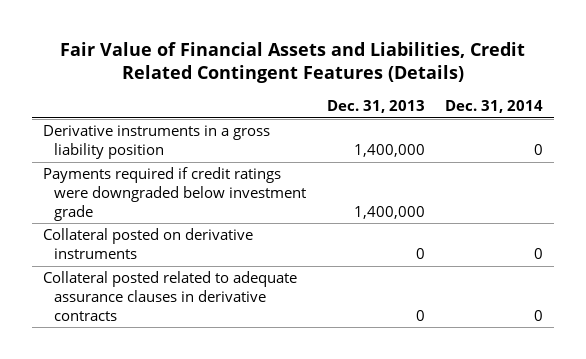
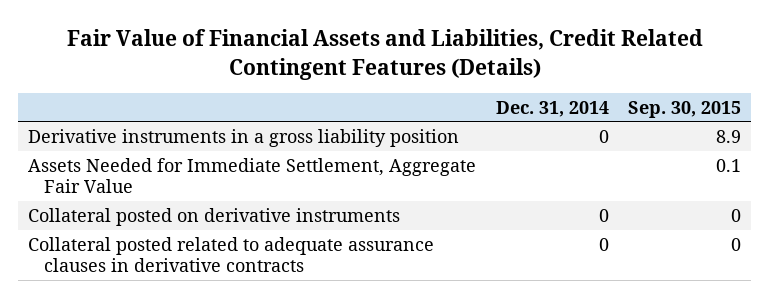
[326,100,425,114] Dec. 31, 2013 -> none
none -> [628,100,742,118] Sep. 30, 2015
[42,167,306,221] Payments required if credit ratings were downgraded below investment grade -> [28,157,477,194] Assets Needed for Immediate Settlement, Aggregate Fair Value

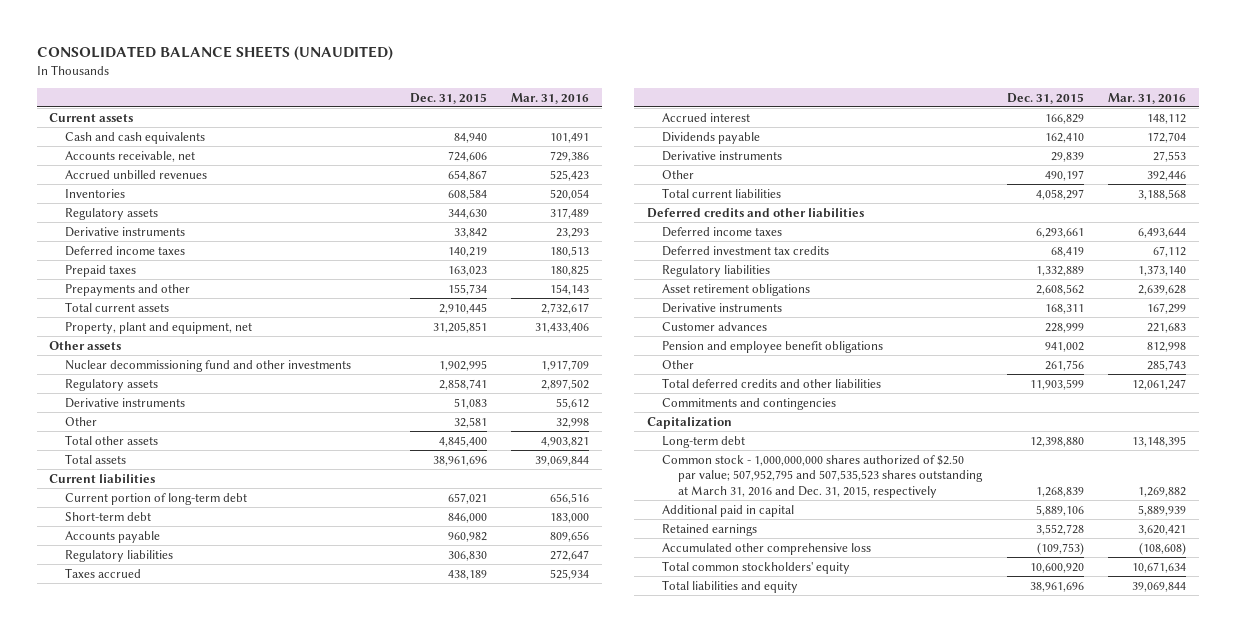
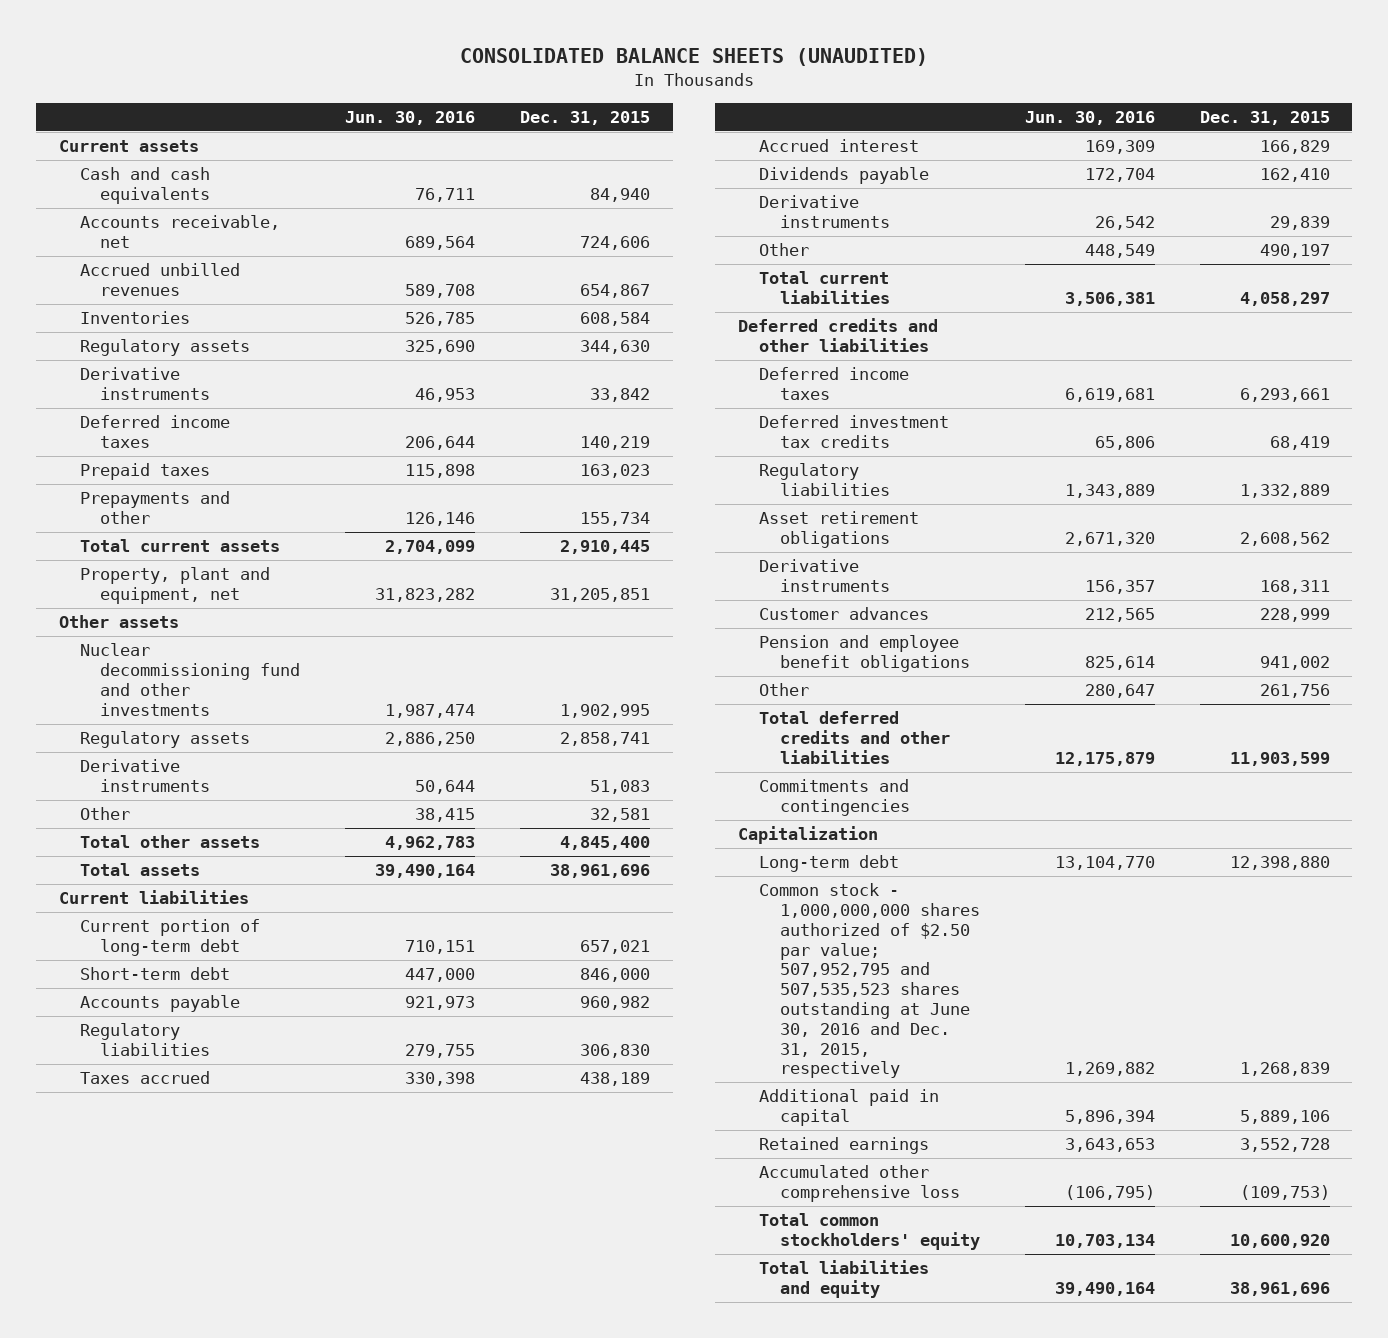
[511,92,590,104] Mar. 31, 2016 -> none
none -> [345,110,476,125] Jun. 30, 2016
[662,454,983,498] Common stock - 1,000,000,000 shares authorized of $2.50 par value; 507,952,795 and 507,535,523 shares outstanding at March 31, 2016 and Dec. 31, 2015, respectively -> [758,883,980,1079] Common stock - 1,000,000,000 shares authorized of $2.50 par value; 507,952,795 and 507,535,523 shares outstanding at June 30, 2016 and Dec. 31, 2015, respectively

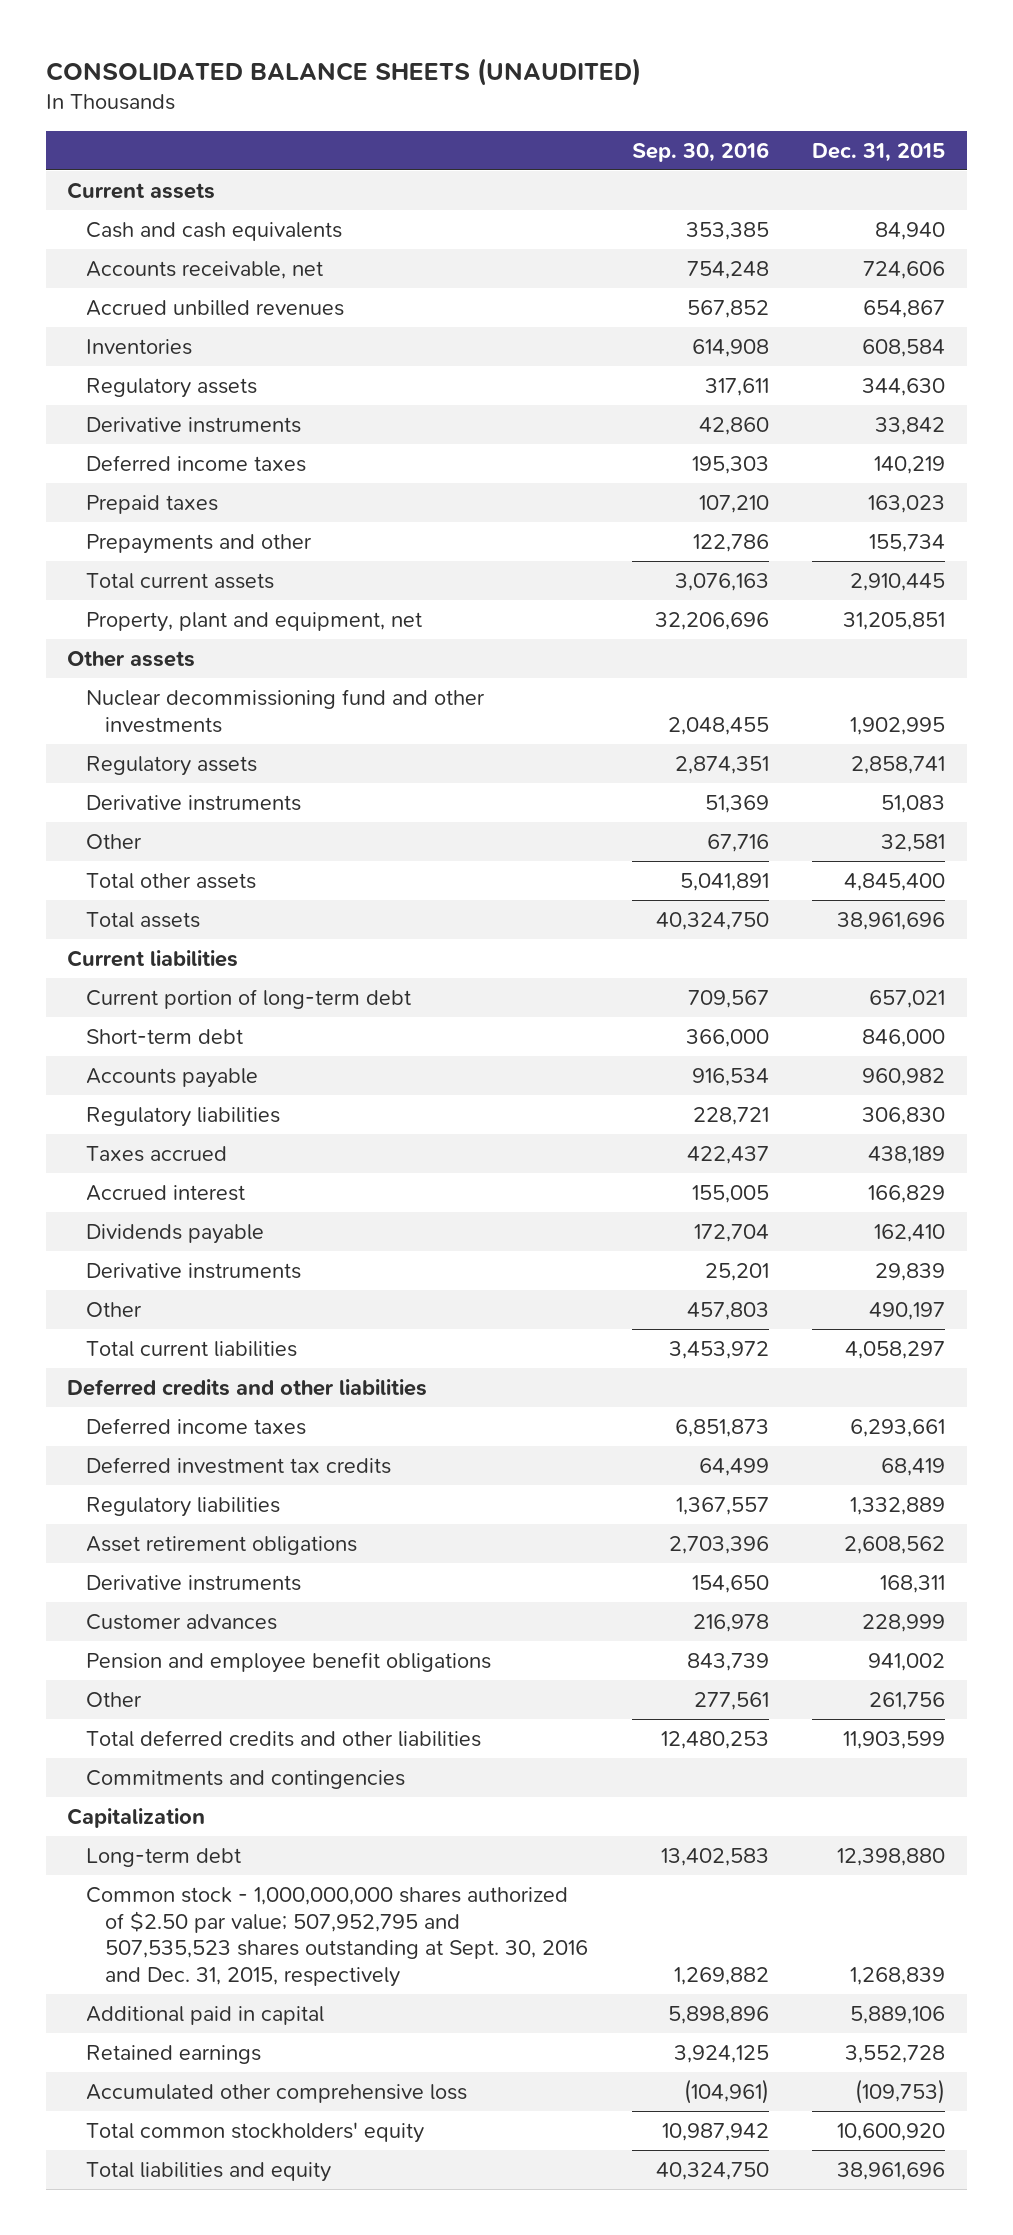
[345,110,476,125] Jun. 30, 2016 -> none
none -> [631,141,769,162] Sep. 30, 2016
[758,883,980,1079] Common stock - 1,000,000,000 shares authorized of $2.50 par value; 507,952,795 and 507,535,523 shares outstanding at June 30, 2016 and Dec. 31, 2015, respectively -> [86,1886,589,1988] Common stock - 1,000,000,000 shares authorized of $2.50 par value; 507,952,795 and 507,535,523 shares outstanding at Sept. 30, 2016 and Dec. 31, 2015, respectively

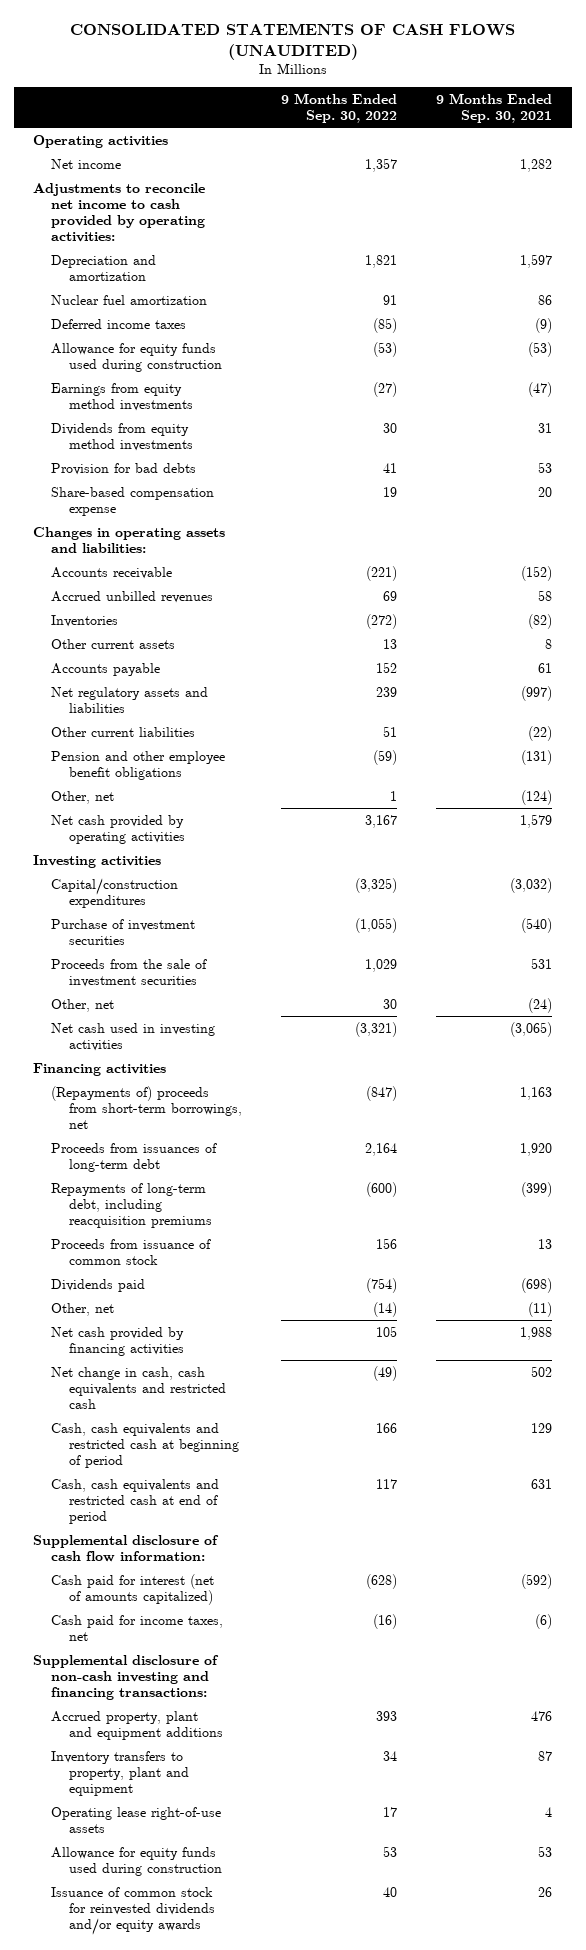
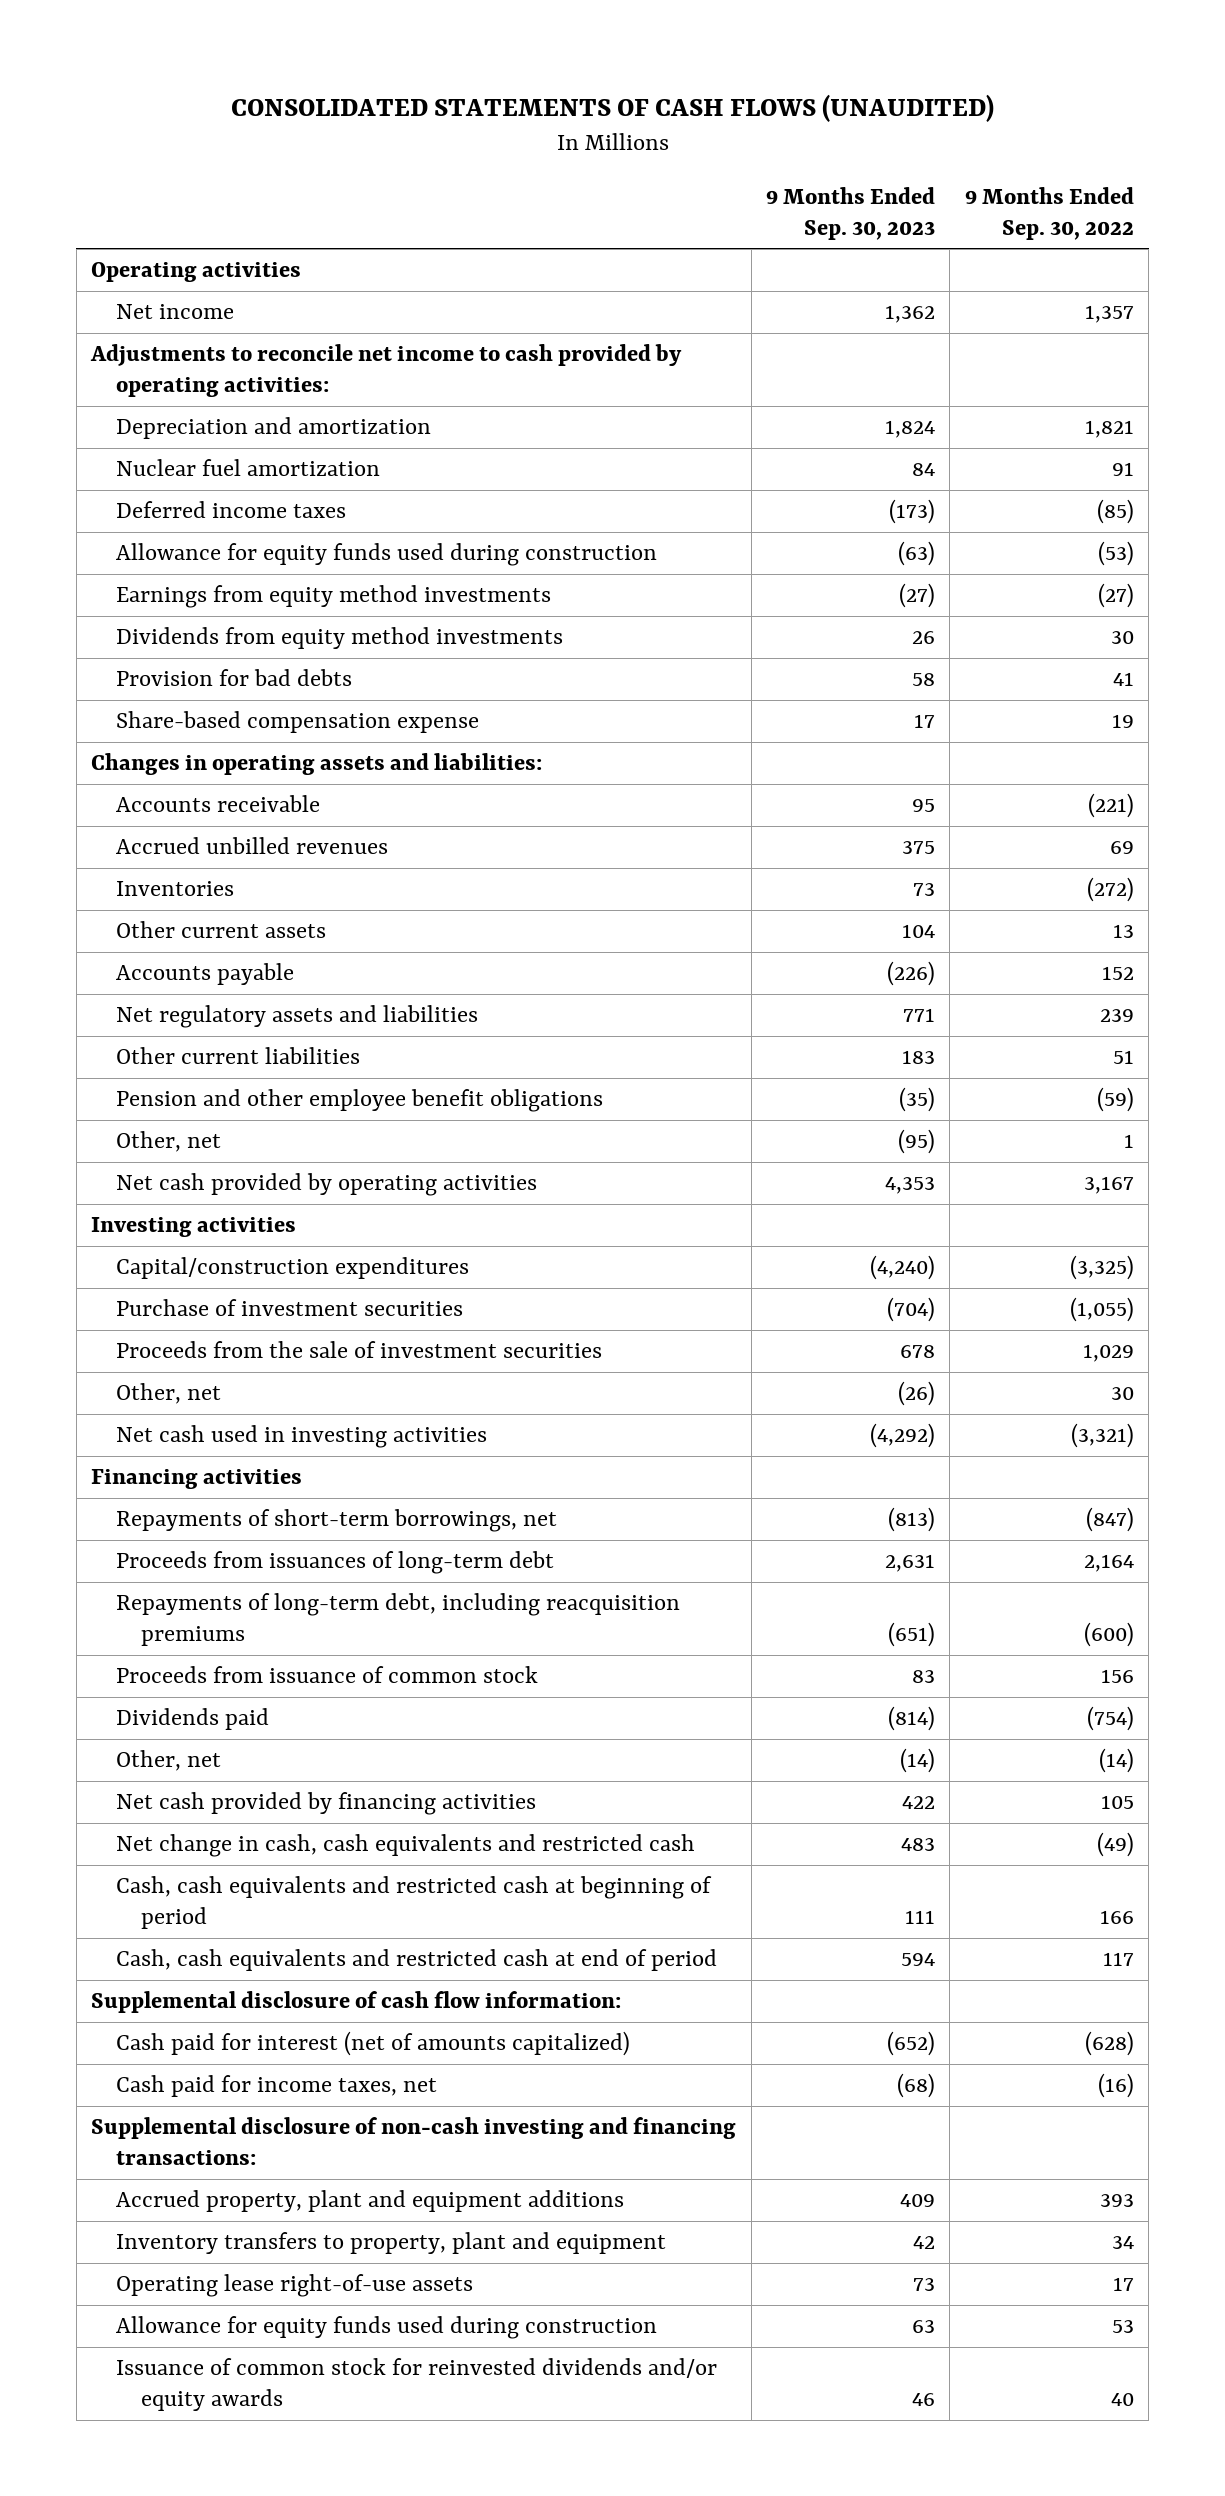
[436,93,553,124] 9 Months Ended Sep. 30, 2021 -> none
none -> [766,186,936,240] 9 Months Ended Sep. 30, 2023
[51,1085,243,1129] (Repayments of) proceeds from short-term borrowings, net -> [116,1509,558,1533] Repayments of short-term borrowings, net

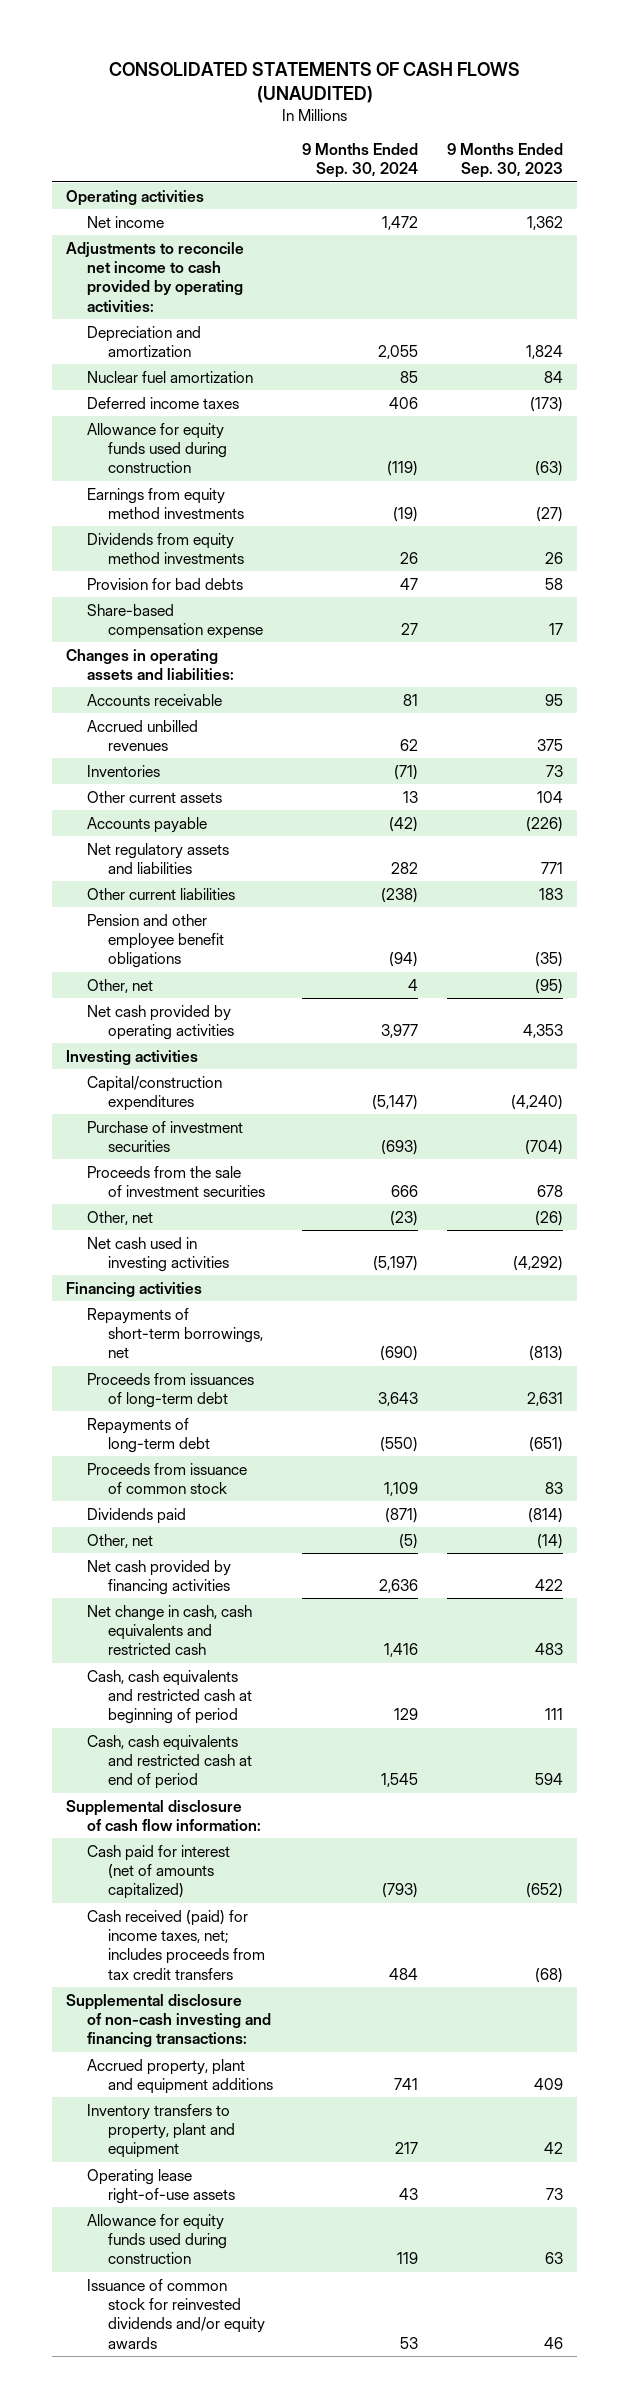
[964,186,1134,240] 9 Months Ended Sep. 30, 2022 -> none
none -> [301,142,418,179] 9 Months Ended Sep. 30, 2024
[116,1593,681,1647] Repayments of long-term debt, including reacquisition premiums -> [87,1417,210,1453] Repayments of long-term debt
[116,2075,438,2098] Cash paid for income taxes, net -> [87,1909,265,1980] Cash received (paid) for income taxes, net; includes proceeds from tax credit transfers

